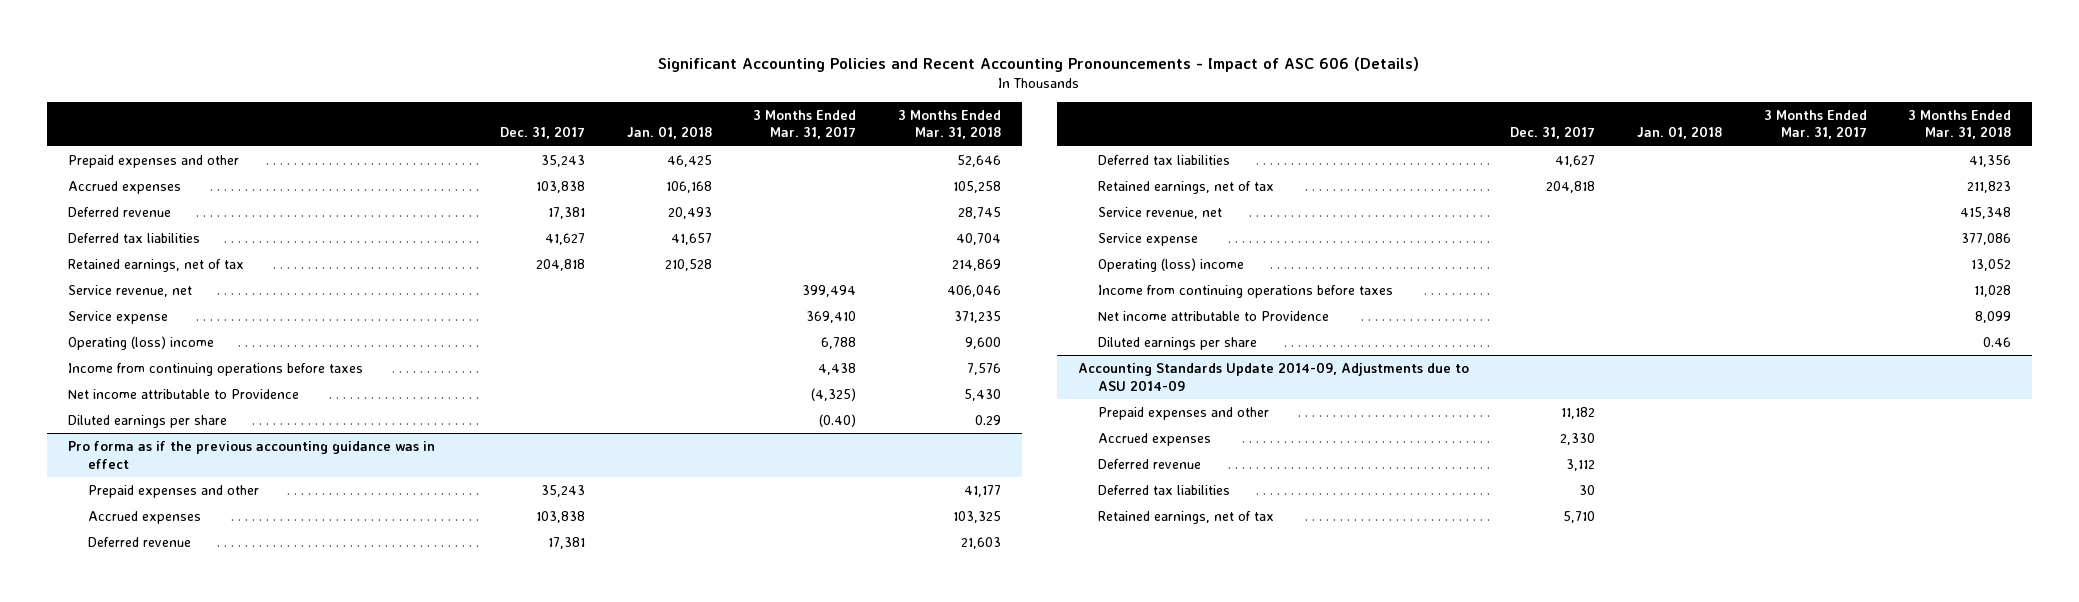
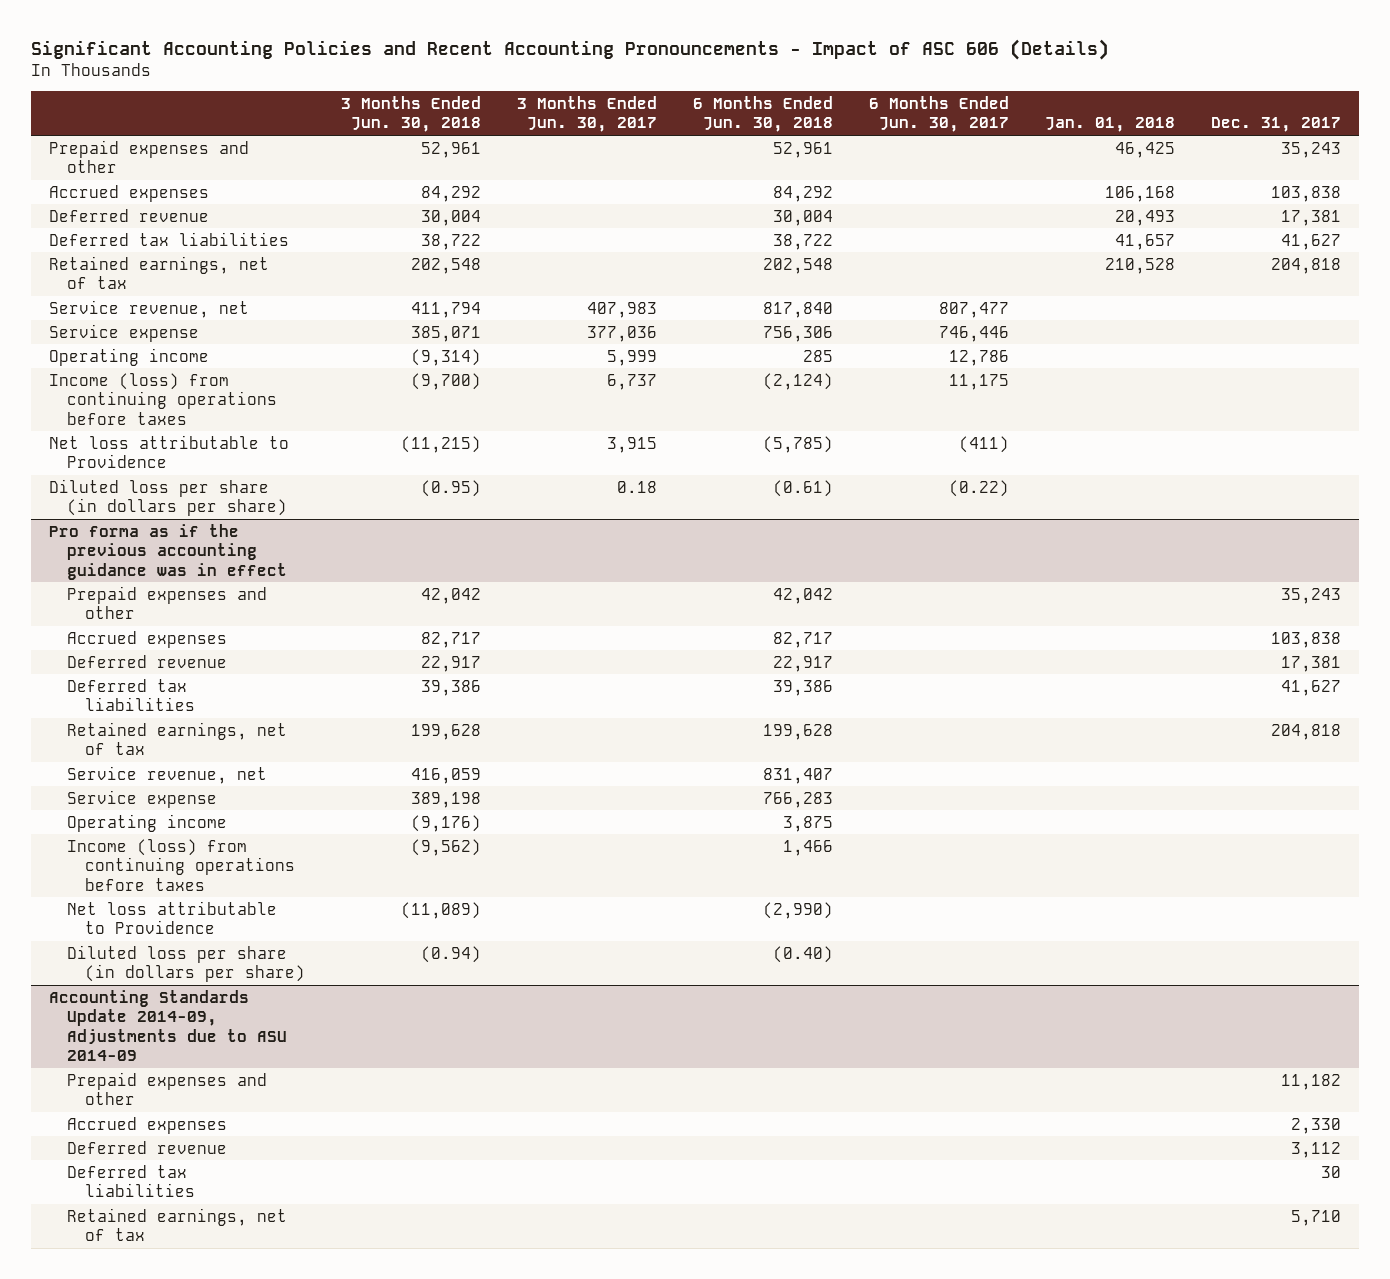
[753,109,857,140] 3 Months Ended Mar. 31, 2017 -> none
[898,109,1002,140] 3 Months Ended Mar. 31, 2018 -> none
none -> [341,95,482,133] 3 Months Ended Jun. 30, 2018
none -> [517,95,658,133] 3 Months Ended Jun. 30, 2017
none -> [693,95,834,133] 6 Months Ended Jun. 30, 2018
none -> [869,95,1010,133] 6 Months Ended Jun. 30, 2017
[67,335,214,350] Operating (loss) income -> [49,347,210,366] Operating income
[67,362,363,376] Income from continuing operations before taxes -> [49,372,278,425] Income (loss) from continuing operations before taxes
[67,388,299,399] Net income attributable to Providence -> [49,434,290,469] Net loss attributable to Providence
[67,414,227,428] Diluted earnings per share -> [49,478,288,517] Diluted loss per share (in dollars per share)
[1097,257,1244,272] Operating (loss) income -> [67,813,228,832] Operating income
[1097,284,1393,298] Income from continuing operations before taxes -> [67,838,296,891] Income (loss) from continuing operations before taxes
[1097,310,1329,321] Net income attributable to Providence -> [67,900,278,935] Net loss attributable to Providence
[1097,336,1257,350] Diluted earnings per share -> [67,944,306,983] Diluted loss per share (in dollars per share)

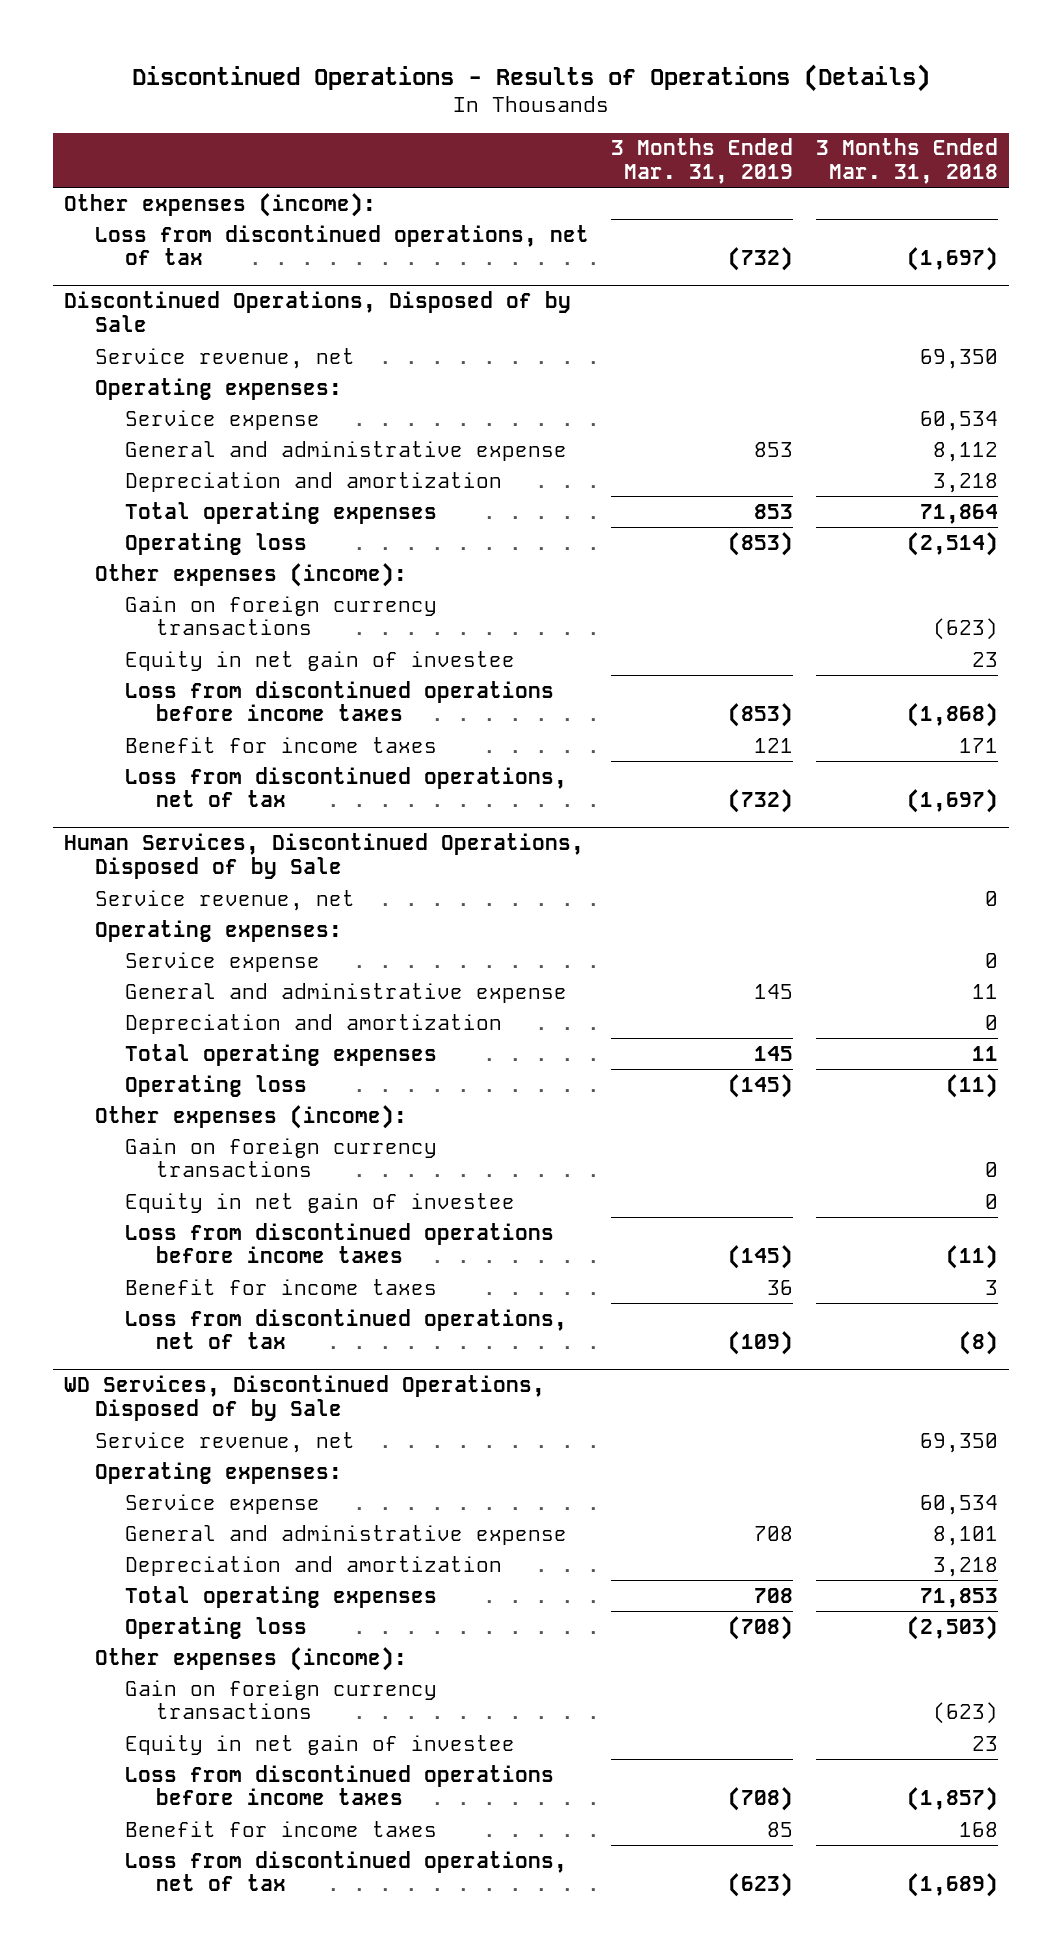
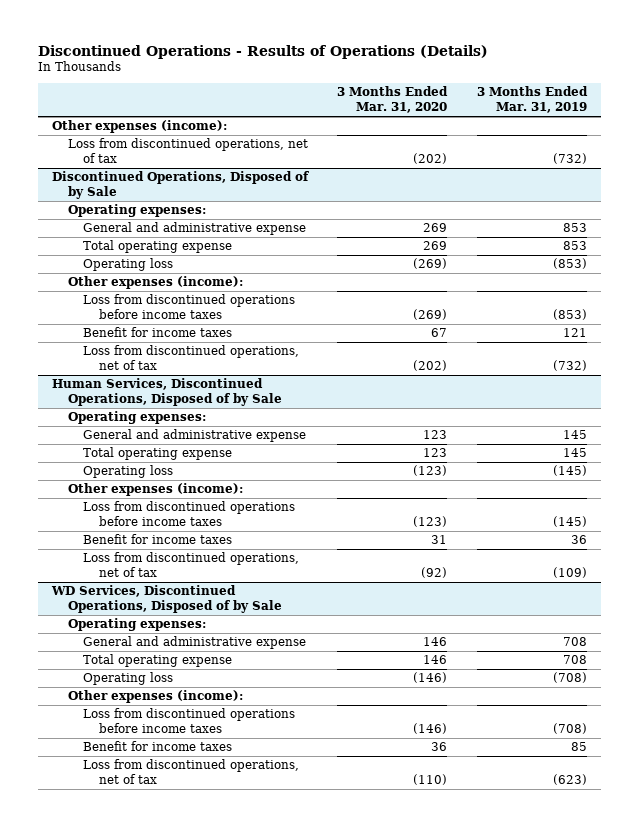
[815,138,998,184] 3 Months Ended Mar. 31, 2018 -> none
none -> [337,86,449,114] 3 Months Ended Mar. 31, 2020
[94,347,355,369] Service revenue, net -> none
[125,409,321,430] Service expense -> none
[125,471,503,492] Depreciation and amortization -> none
[125,501,438,524] Total operating expenses -> [83,240,233,254] Total operating expense
[125,595,438,636] Gain on foreign currency transactions -> none
[125,650,516,671] Equity in net gain of investee -> none
[94,889,355,911] Service revenue, net -> none
[125,951,321,972] Service expense -> none
[125,1013,503,1034] Depreciation and amortization -> none
[125,1043,438,1066] Total operating expenses -> [83,447,233,461] Total operating expense
[125,1137,438,1178] Gain on foreign currency transactions -> none
[125,1192,516,1213] Equity in net gain of investee -> none
[94,1431,355,1453] Service revenue, net -> none
[125,1493,321,1514] Service expense -> none
[125,1555,503,1576] Depreciation and amortization -> none
[125,1585,438,1608] Total operating expenses -> [83,654,233,668] Total operating expense
[125,1679,438,1720] Gain on foreign currency transactions -> none
[125,1734,516,1755] Equity in net gain of investee -> none

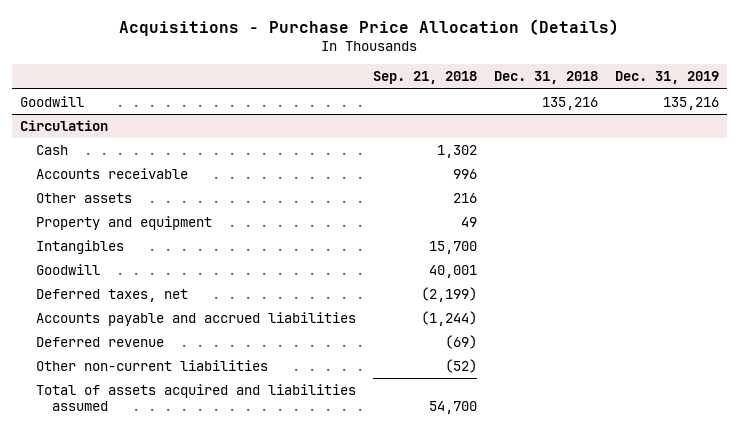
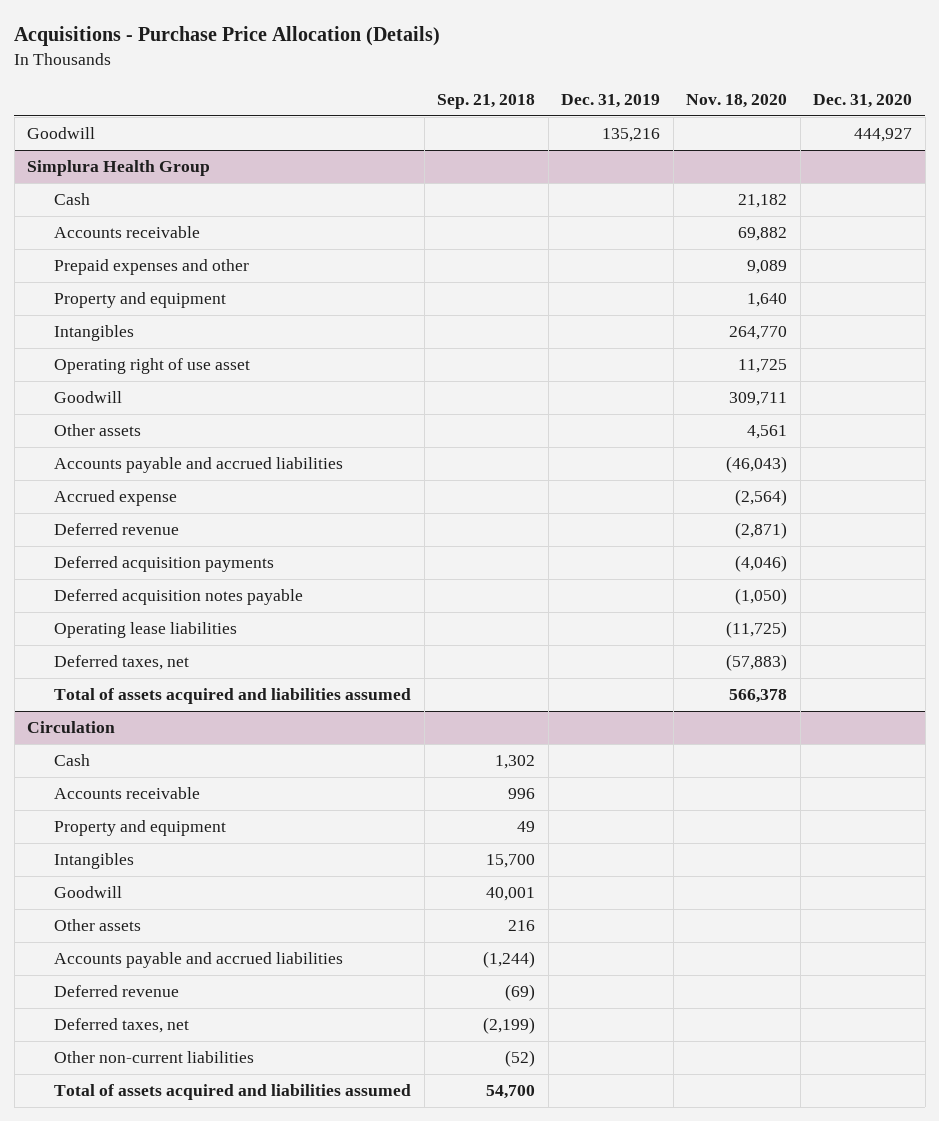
[493,71,598,85] Dec. 31, 2018 -> none
none -> [686,94,788,109] Nov. 18, 2020
none -> [813,94,913,109] Dec. 31, 2020
none -> [27,160,211,177] Simplura Health Group
none -> [54,193,91,206] Cash
none -> [54,226,201,239] Accounts receivable
none -> [54,259,250,276] Prepaid expenses and other
none -> [54,292,227,309] Property and equipment
none -> [54,325,135,342] Intangibles
none -> [54,358,251,375] Operating right of use asset
none -> [54,391,123,404] Goodwill
none -> [54,424,142,437] Other assets
none -> [54,457,344,474] Accounts payable and accrued liabilities
none -> [54,490,178,507] Accrued expense
none -> [54,523,180,536] Deferred revenue
none -> [54,556,275,573] Deferred acquisition payments
none -> [54,589,304,606] Deferred acquisition notes payable
none -> [54,622,238,639] Operating lease liabilities
none -> [54,655,190,671] Deferred taxes, net
none -> [54,688,412,705] Total of assets acquired and liabilities assumed
[36,193,133,204] Other assets -> [54,919,142,932] Other assets
[36,289,189,303] Deferred taxes, net -> [54,1018,190,1034] Deferred taxes, net

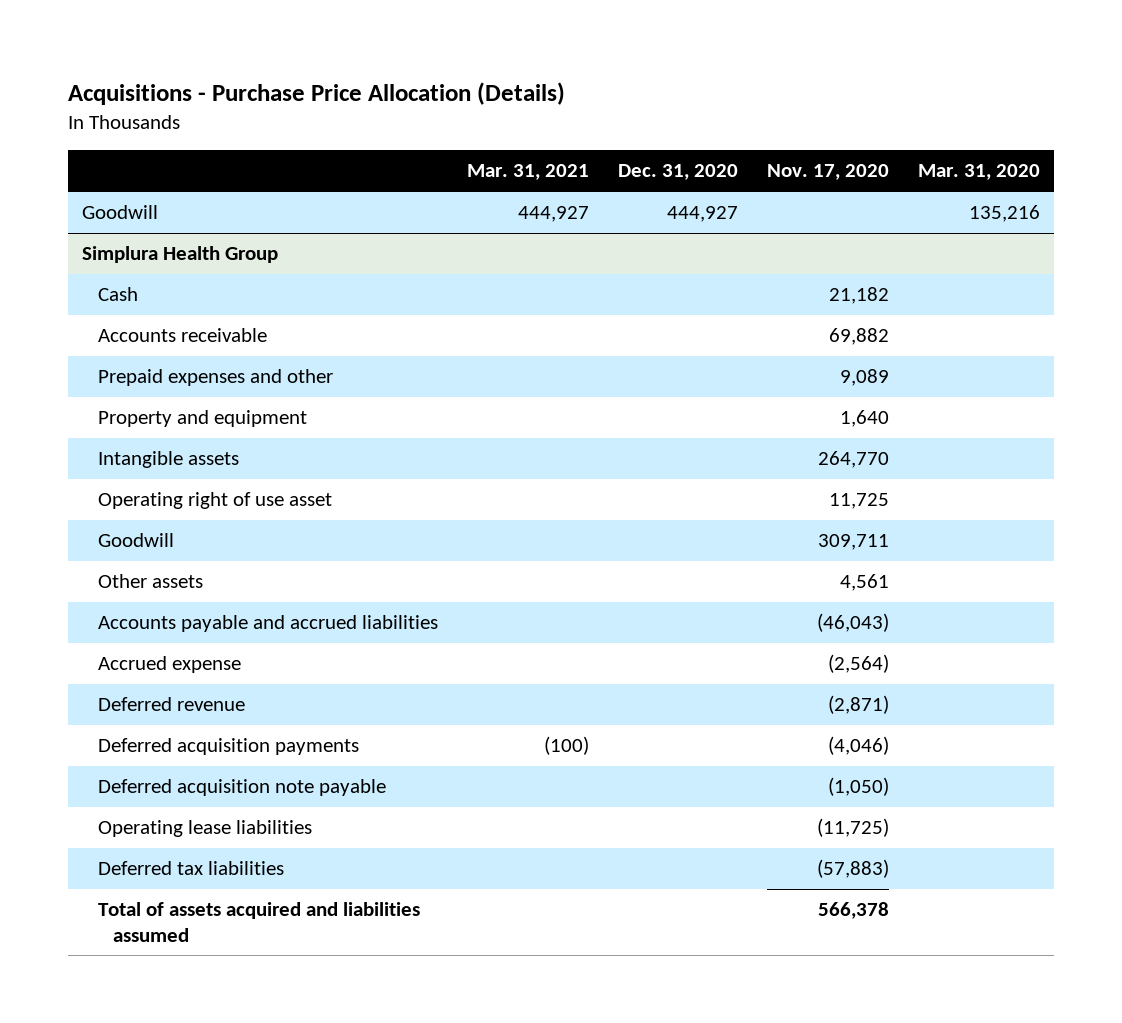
[437,94,536,110] Sep. 21, 2018 -> none
[561,94,661,109] Dec. 31, 2019 -> none
[686,94,788,109] Nov. 18, 2020 -> none
none -> [466,164,589,181] Mar. 31, 2021
none -> [766,164,889,181] Nov. 17, 2020
none -> [917,164,1040,181] Mar. 31, 2020
[54,325,135,342] Intangibles -> [97,451,239,469] Intangible assets
[54,589,304,606] Deferred acquisition notes payable -> [97,779,386,797] Deferred acquisition note payable
[54,655,190,671] Deferred taxes, net -> [97,861,284,876] Deferred tax liabilities
[27,721,116,734] Circulation -> none
[54,754,91,767] Cash -> none
[54,787,201,800] Accounts receivable -> none
[54,820,227,837] Property and equipment -> none
[54,853,135,870] Intangibles -> none
[54,886,123,899] Goodwill -> none
[54,919,142,932] Other assets -> none
[54,952,344,969] Accounts payable and accrued liabilities -> none
[54,985,180,998] Deferred revenue -> none
[54,1018,190,1034] Deferred taxes, net -> none
[54,1051,255,1064] Other non-current liabilities -> none
[54,1084,412,1101] Total of assets acquired and liabilities assumed -> none

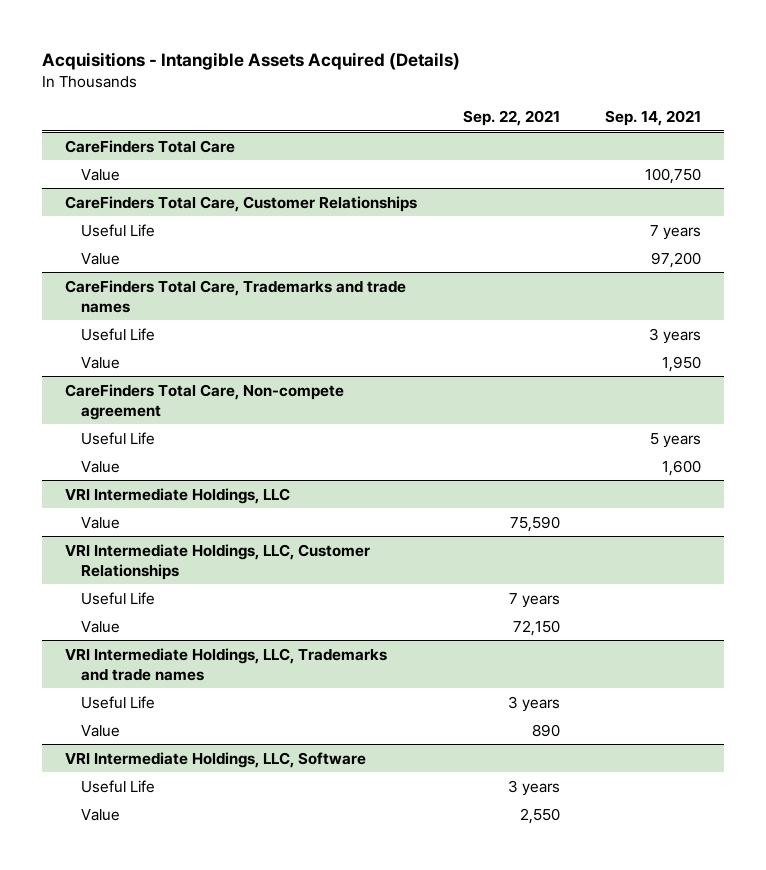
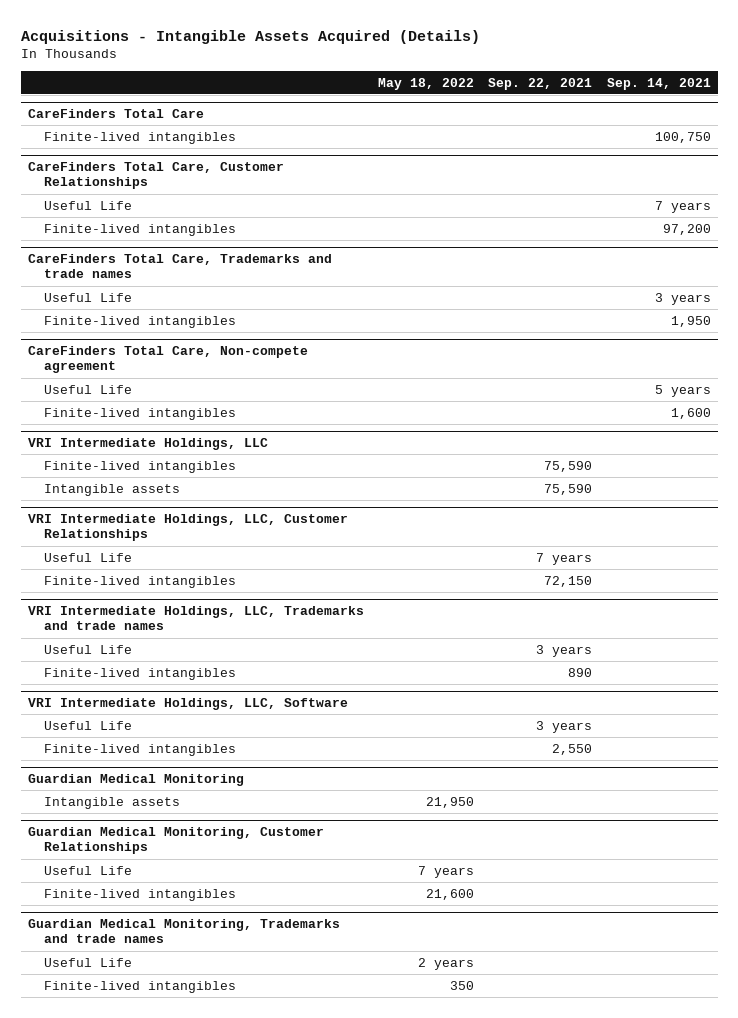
none -> [377,77,474,90] May 18, 2022
[81,168,121,181] Value -> [44,131,237,144] Finite-lived intangibles
[81,252,121,265] Value -> [44,223,237,236] Finite-lived intangibles
[81,356,121,369] Value -> [44,315,237,328] Finite-lived intangibles
[81,460,121,473] Value -> [44,407,237,420] Finite-lived intangibles
[81,516,121,529] Value -> [44,460,237,473] Finite-lived intangibles
none -> [44,483,181,496] Intangible assets
[81,620,121,633] Value -> [44,575,237,588] Finite-lived intangibles
[81,724,121,737] Value -> [44,667,237,680] Finite-lived intangibles
[81,808,121,821] Value -> [44,743,237,756] Finite-lived intangibles
none -> [27,774,244,787] Guardian Medical Monitoring
none -> [44,796,181,809] Intangible assets
none -> [27,827,324,855] Guardian Medical Monitoring, Customer Relationships
none -> [44,865,133,875] Useful Life
none -> [44,888,237,901] Finite-lived intangibles
none -> [27,919,340,944] Guardian Medical Monitoring, Trademarks and trade names
none -> [44,957,133,967] Useful Life
none -> [44,980,237,993] Finite-lived intangibles

